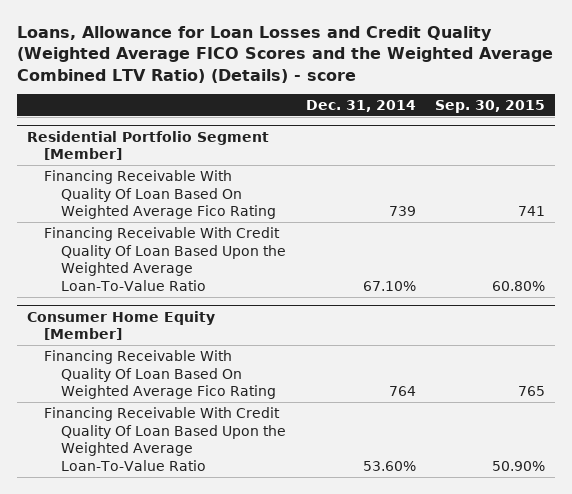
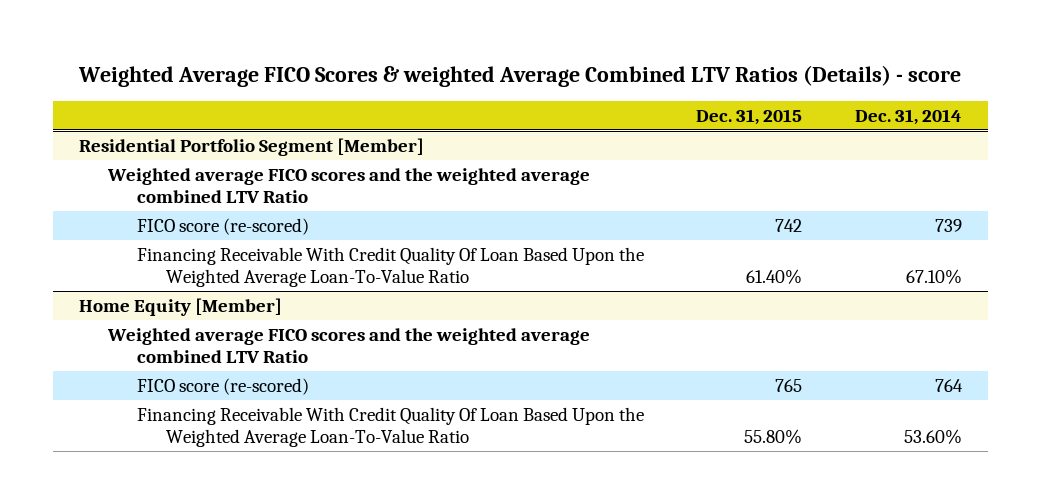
[16,26,553,83] Loans, Allowance for Loan Losses and Credit Quality (Weighted Average FICO Scores and the Weighted Average Combined LTV Ratio) (Details) - score -> [78,65,962,88] Weighted Average FICO Scores & weighted Average Combined LTV Ratios (Details) - score
[435,100,546,114] Sep. 30, 2015 -> none
none -> [696,109,803,126] Dec. 31, 2015
none -> [106,167,590,204] Weighted average FICO scores and the weighted average combined LTV Ratio
[43,169,276,220] Financing Receivable With Quality Of Loan Based On Weighted Average Fico Rating -> [136,217,309,235] FICO score (re-scored)
[26,310,215,341] Consumer Home Equity [Member] -> [78,297,282,316] Home Equity [Member]
none -> [106,327,590,364] Weighted average FICO scores and the weighted average combined LTV Ratio
[43,349,276,400] Financing Receivable With Quality Of Loan Based On Weighted Average Fico Rating -> [136,377,309,395] FICO score (re-scored)

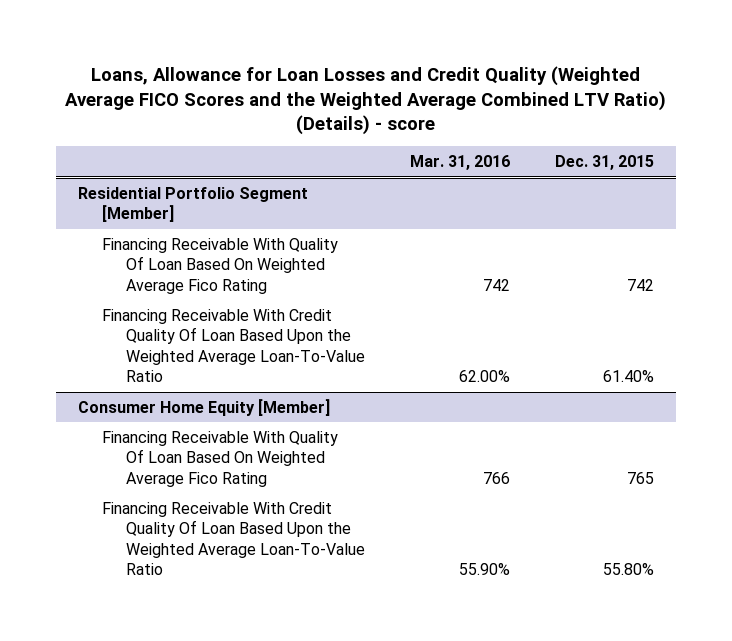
[78,65,962,88] Weighted Average FICO Scores & weighted Average Combined LTV Ratios (Details) - score -> [65,65,667,136] Loans, Allowance for Loan Losses and Credit Quality (Weighted Average FICO Scores and the Weighted Average Combined LTV Ratio) (Details) - score
[854,109,962,126] Dec. 31, 2014 -> none
none -> [409,155,510,171] Mar. 31, 2016
[106,167,590,204] Weighted average FICO scores and the weighted average combined LTV Ratio -> none
[136,217,309,235] FICO score (re-scored) -> [102,237,339,294] Financing Receivable With Quality Of Loan Based On Weighted Average Fico Rating
[106,327,590,364] Weighted average FICO scores and the weighted average combined LTV Ratio -> none
[78,297,282,316] Home Equity [Member] -> [78,398,331,416] Consumer Home Equity [Member]
[136,377,309,395] FICO score (re-scored) -> [102,430,339,487] Financing Receivable With Quality Of Loan Based On Weighted Average Fico Rating

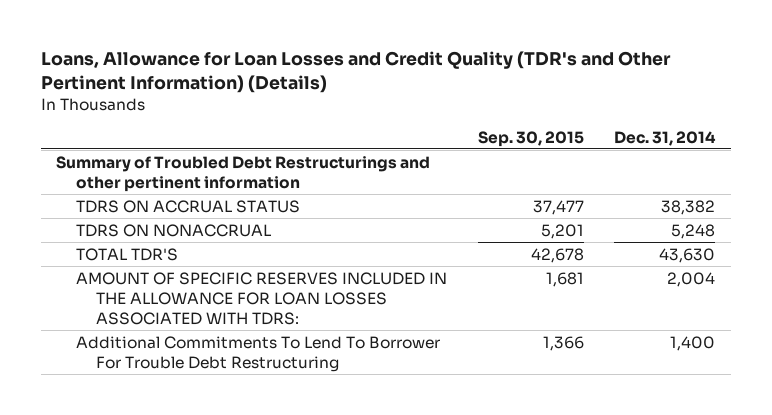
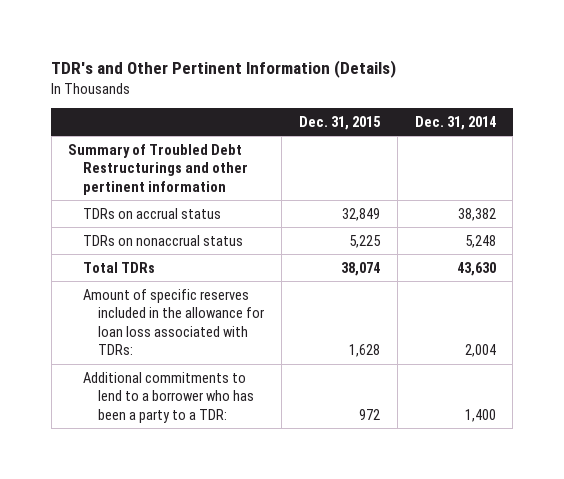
[40,50,671,93] Loans, Allowance for Loan Losses and Credit Quality (TDR's and Other Pertinent Information) (Details) -> [51,59,397,78] TDR's and Other Pertinent Information (Details)
[477,130,584,147] Sep. 30, 2015 -> none
none -> [298,116,381,131] Dec. 31, 2015
[76,199,301,213] TDRS ON ACCRUAL STATUS -> [83,207,222,219] TDRs on accrual status
[76,223,273,237] TDRS ON NONACCRUAL -> [83,234,244,246] TDRs on nonaccrual status
[76,247,179,261] TOTAL TDR'S -> [83,261,156,273] Total TDRs
[76,271,448,325] AMOUNT OF SPECIFIC RESERVES INCLUDED IN THE ALLOWANCE FOR LOAN LOSSES ASSOCIATED WITH TDRS: -> [83,288,265,356] Amount of specific reserves included in the allowance for loan loss associated with TDRs:
[76,335,441,372] Additional Commitments To Lend To Borrower For Trouble Debt Restructuring -> [83,371,255,423] Additional commitments to lend to a borrower who has been a party to a TDR:

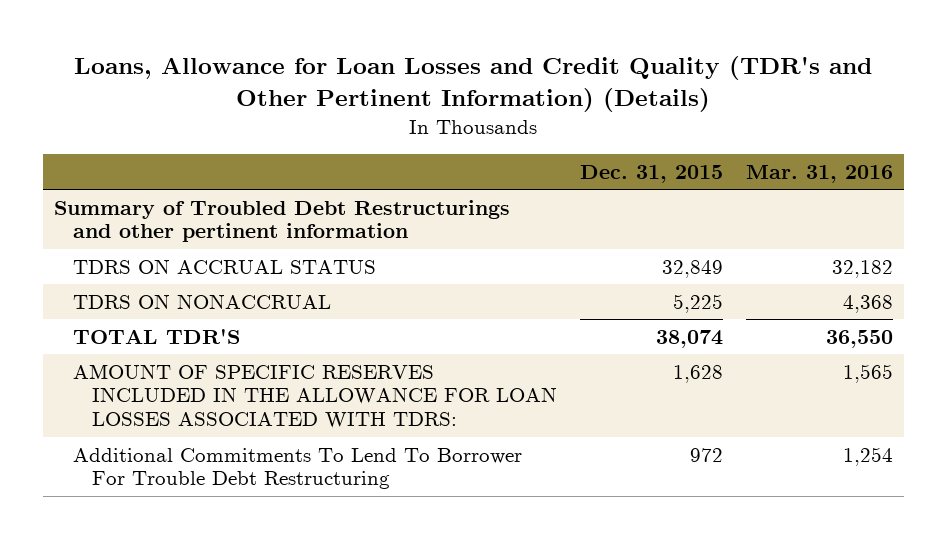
[51,59,397,78] TDR's and Other Pertinent Information (Details) -> [74,56,873,113] Loans, Allowance for Loan Losses and Credit Quality (TDR's and Other Pertinent Information) (Details)
[414,116,496,131] Dec. 31, 2014 -> none
none -> [745,164,893,183] Mar. 31, 2016
[83,207,222,219] TDRs on accrual status -> [72,258,376,274] TDRS ON ACCRUAL STATUS
[83,234,244,246] TDRs on nonaccrual status -> [72,293,331,309] TDRS ON NONACCRUAL
[83,261,156,273] Total TDRs -> [72,328,240,344] TOTAL TDR'S
[83,288,265,356] Amount of specific reserves included in the allowance for loan loss associated with TDRs: -> [72,363,557,429] AMOUNT OF SPECIFIC RESERVES INCLUDED IN THE ALLOWANCE FOR LOAN LOSSES ASSOCIATED WITH TDRS:
[83,371,255,423] Additional commitments to lend to a borrower who has been a party to a TDR: -> [72,447,522,490] Additional Commitments To Lend To Borrower For Trouble Debt Restructuring

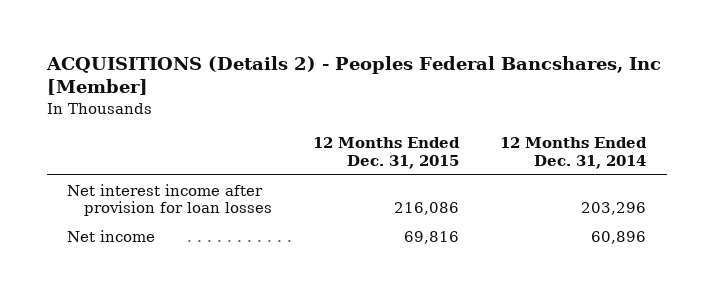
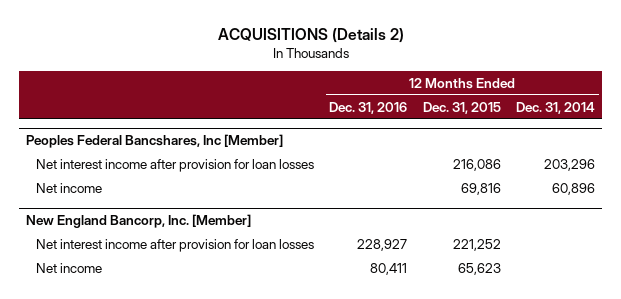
[45,56,661,96] ACQUISITIONS (Details 2) - Peoples Federal Bancshares, Inc [Member] -> [217,27,404,43] ACQUISITIONS (Details 2)
none -> [329,101,408,114] Dec. 31, 2016
none -> [26,134,284,149] Peoples Federal Bancshares, Inc [Member]
none -> [26,214,252,229] New England Bancorp, Inc. [Member]
none -> [36,238,315,252] Net interest income after provision for loan losses
none -> [36,262,103,273] Net income

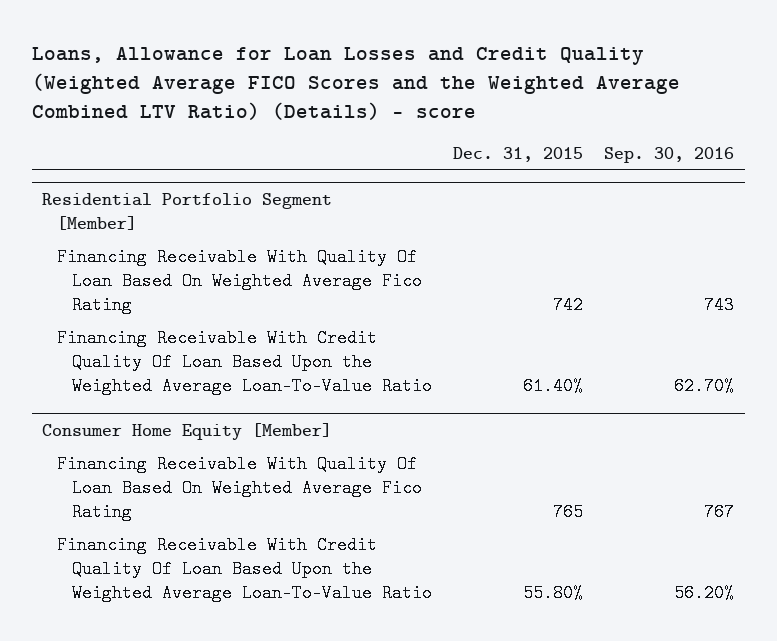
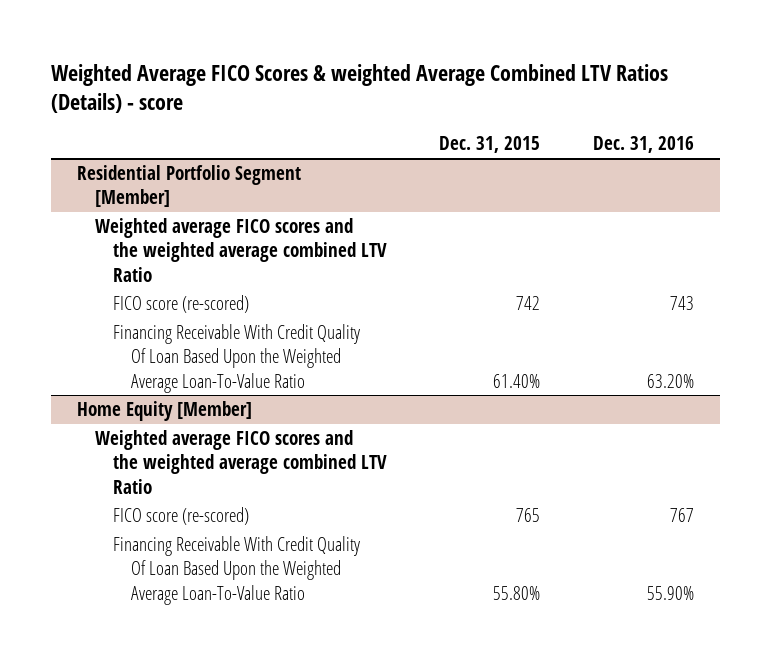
[31,47,680,121] Loans, Allowance for Loan Losses and Credit Quality (Weighted Average FICO Scores and the Weighted Average Combined LTV Ratio) (Details) - score -> [51,63,669,114] Weighted Average FICO Scores & weighted Average Combined LTV Ratios (Details) - score
[604,146,735,163] Sep. 30, 2016 -> none
none -> [593,136,695,154] Dec. 31, 2016
none -> [95,218,387,282] Weighted average FICO scores and the weighted average combined LTV Ratio
[56,247,422,314] Financing Receivable With Quality Of Loan Based On Weighted Average Fico Rating -> [112,295,249,314] FICO score (re-scored)
[42,422,333,440] Consumer Home Equity [Member] -> [77,401,253,422] Home Equity [Member]
none -> [95,430,387,494] Weighted average FICO scores and the weighted average combined LTV Ratio
[56,454,422,521] Financing Receivable With Quality Of Loan Based On Weighted Average Fico Rating -> [112,507,249,526] FICO score (re-scored)

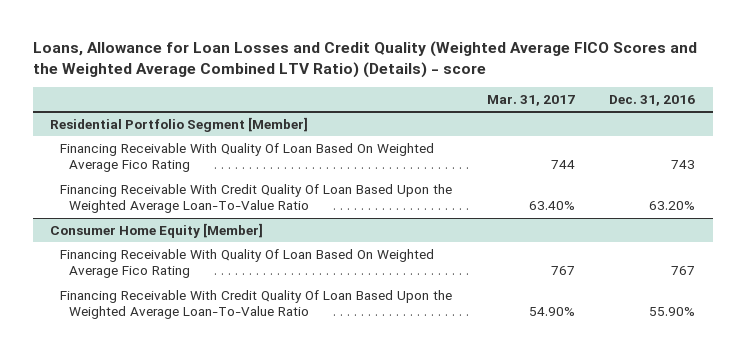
[51,63,669,114] Weighted Average FICO Scores & weighted Average Combined LTV Ratios (Details) - score -> [32,41,697,79] Loans, Allowance for Loan Losses and Credit Quality (Weighted Average FICO Scores and the Weighted Average Combined LTV Ratio) (Details) - score
[439,136,541,154] Dec. 31, 2015 -> none
none -> [486,94,575,106] Mar. 31, 2017
[95,218,387,282] Weighted average FICO scores and the weighted average combined LTV Ratio -> none
[112,295,249,314] FICO score (re-scored) -> [59,142,434,173] Financing Receivable With Quality Of Loan Based On Weighted Average Fico Rating
[95,430,387,494] Weighted average FICO scores and the weighted average combined LTV Ratio -> none
[77,401,253,422] Home Equity [Member] -> [50,222,264,238] Consumer Home Equity [Member]
[112,507,249,526] FICO score (re-scored) -> [59,248,434,279] Financing Receivable With Quality Of Loan Based On Weighted Average Fico Rating

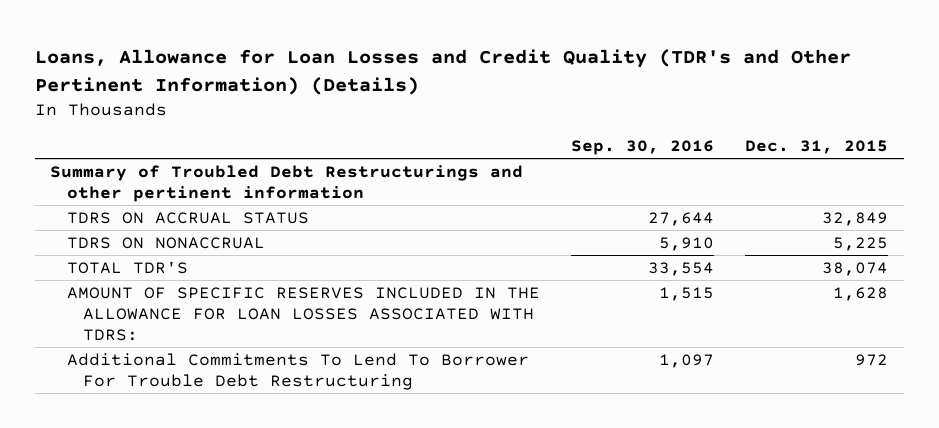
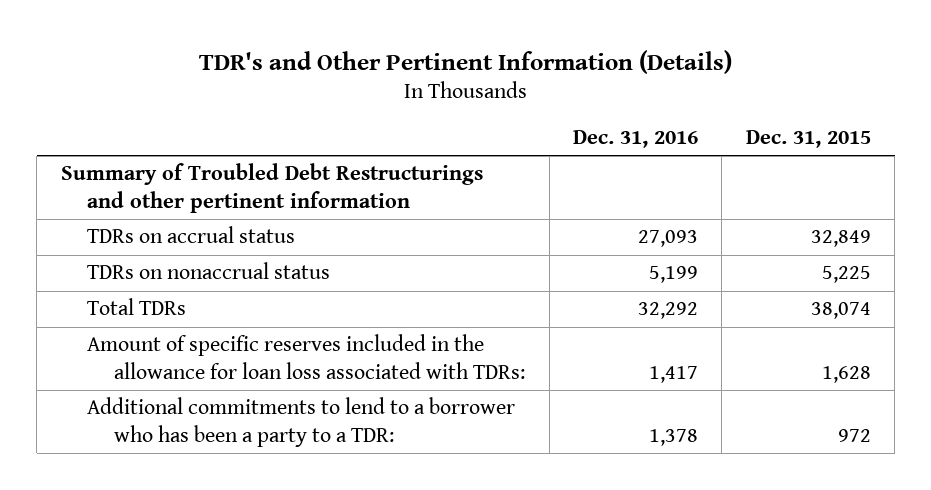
[34,48,851,95] Loans, Allowance for Loan Losses and Credit Quality (TDR's and Other Pertinent Information) (Details) -> [198,49,732,74] TDR's and Other Pertinent Information (Details)
[570,140,714,156] Sep. 30, 2016 -> none
none -> [572,130,698,149] Dec. 31, 2016
[66,211,309,224] TDRS ON ACCRUAL STATUS -> [87,226,296,244] TDRs on accrual status
[66,236,265,249] TDRS ON NONACCRUAL -> [87,262,331,280] TDRs on nonaccrual status
[66,260,188,274] TOTAL TDR'S -> [87,298,187,316] Total TDRs
[66,286,540,341] AMOUNT OF SPECIFIC RESERVES INCLUDED IN THE ALLOWANCE FOR LOAN LOSSES ASSOCIATED WITH TDRS: -> [87,334,526,379] Amount of specific reserves included in the allowance for loan loss associated with TDRs:
[66,352,529,390] Additional Commitments To Lend To Borrower For Trouble Debt Restructuring -> [87,397,516,447] Additional commitments to lend to a borrower who has been a party to a TDR:

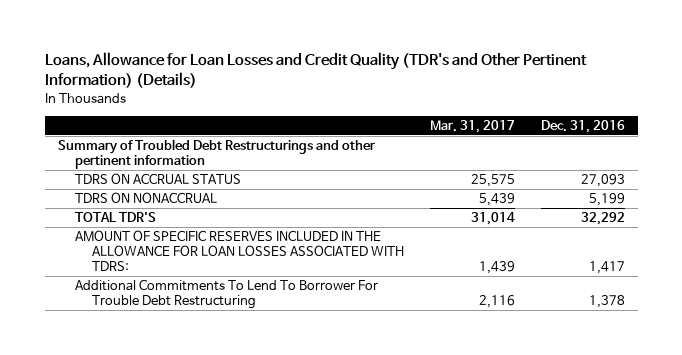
[198,49,732,74] TDR's and Other Pertinent Information (Details) -> [44,52,587,89] Loans, Allowance for Loan Losses and Credit Quality (TDR's and Other Pertinent Information) (Details)
[745,130,871,149] Dec. 31, 2015 -> none
none -> [429,120,515,134] Mar. 31, 2017
[87,226,296,244] TDRs on accrual status -> [74,173,241,185] TDRS ON ACCRUAL STATUS
[87,262,331,280] TDRs on nonaccrual status -> [74,192,217,204] TDRS ON NONACCRUAL
[87,298,187,316] Total TDRs -> [74,212,156,223] TOTAL TDR'S
[87,334,526,379] Amount of specific reserves included in the allowance for loan loss associated with TDRs: -> [74,230,405,272] AMOUNT OF SPECIFIC RESERVES INCLUDED IN THE ALLOWANCE FOR LOAN LOSSES ASSOCIATED WITH TDRS:
[87,397,516,447] Additional commitments to lend to a borrower who has been a party to a TDR: -> [74,279,378,310] Additional Commitments To Lend To Borrower For Trouble Debt Restructuring

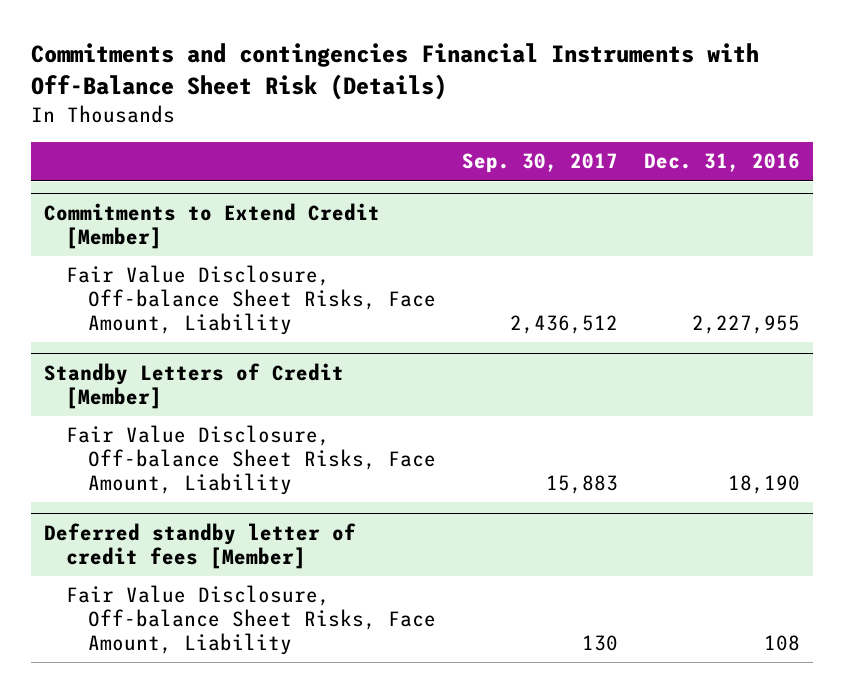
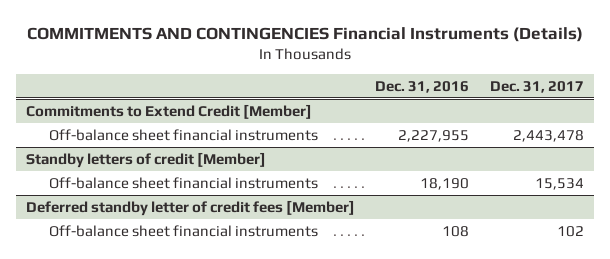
[30,43,759,101] Commitments and contingencies Financial Instruments with Off-Balance Sheet Risk (Details) -> [26,26,583,42] COMMITMENTS AND CONTINGENCIES Financial Instruments (Details)
[461,153,618,174] Sep. 30, 2017 -> none
none -> [489,80,584,93] Dec. 31, 2017
[65,265,436,335] Fair Value Disclosure, Off-balance Sheet Risks, Face Amount, Liability -> [48,128,318,141] Off-balance sheet financial instruments
[43,363,344,409] Standby Letters of Credit [Member] -> [25,151,266,168] Standby letters of credit [Member]
[65,425,436,495] Fair Value Disclosure, Off-balance Sheet Risks, Face Amount, Liability -> [48,176,318,189] Off-balance sheet financial instruments
[65,585,436,655] Fair Value Disclosure, Off-balance Sheet Risks, Face Amount, Liability -> [48,224,318,237] Off-balance sheet financial instruments

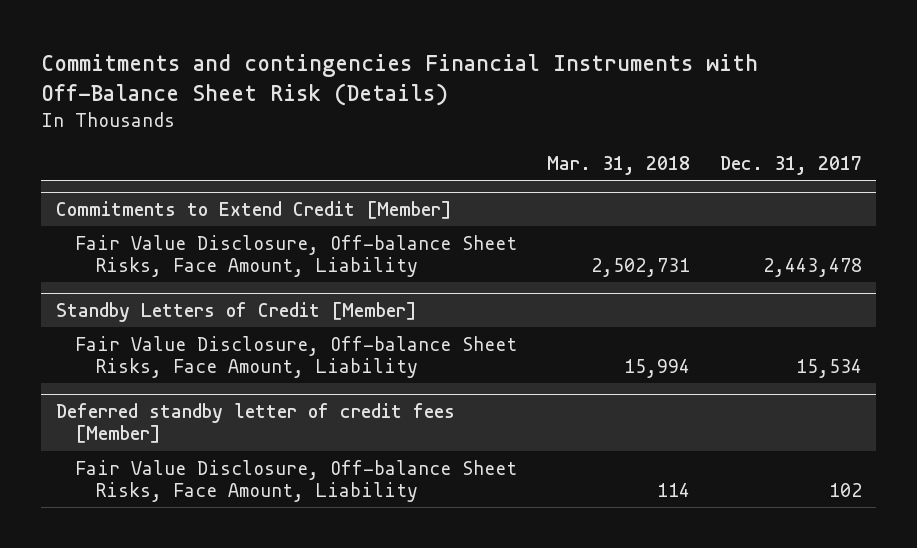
[26,26,583,42] COMMITMENTS AND CONTINGENCIES Financial Instruments (Details) -> [41,54,759,107] Commitments and contingencies Financial Instruments with Off-Balance Sheet Risk (Details)
[375,80,470,93] Dec. 31, 2016 -> none
none -> [546,156,690,176] Mar. 31, 2018
[48,128,318,141] Off-balance sheet financial instruments -> [75,234,518,278] Fair Value Disclosure, Off-balance Sheet Risks, Face Amount, Liability
[25,151,266,168] Standby letters of credit [Member] -> [55,301,417,322] Standby Letters of Credit [Member]
[48,176,318,189] Off-balance sheet financial instruments -> [75,335,518,379] Fair Value Disclosure, Off-balance Sheet Risks, Face Amount, Liability
[48,224,318,237] Off-balance sheet financial instruments -> [75,459,518,503] Fair Value Disclosure, Off-balance Sheet Risks, Face Amount, Liability

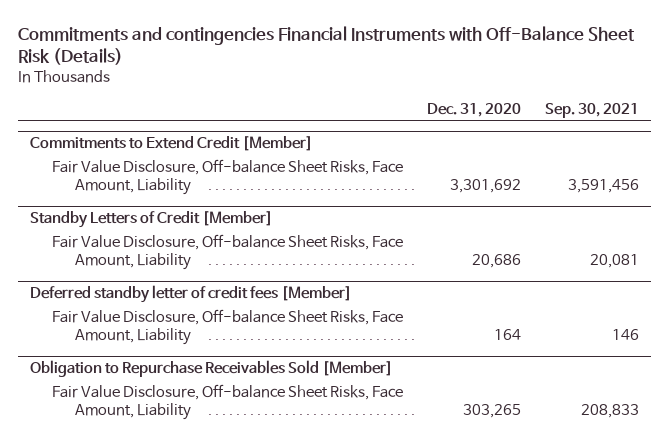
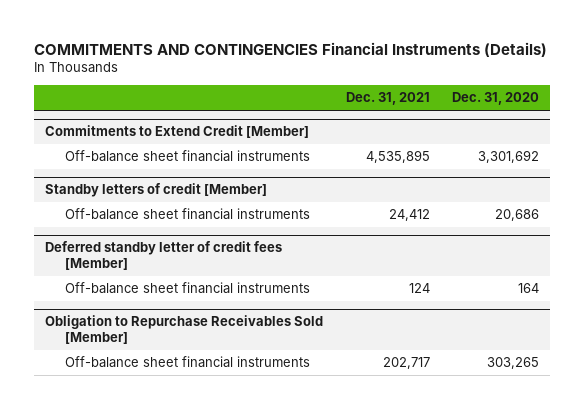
[17,25,635,66] Commitments and contingencies Financial Instruments with Off-Balance Sheet Risk (Details) -> [34,41,548,57] COMMITMENTS AND CONTINGENCIES Financial Instruments (Details)
[545,102,640,118] Sep. 30, 2021 -> none
none -> [345,92,430,106] Dec. 31, 2021
[52,159,404,196] Fair Value Disclosure, Off-balance Sheet Risks, Face Amount, Liability -> [65,150,311,163] Off-balance sheet financial instruments
[29,211,273,229] Standby Letters of Credit [Member] -> [45,183,268,198] Standby letters of credit [Member]
[52,234,404,271] Fair Value Disclosure, Off-balance Sheet Risks, Face Amount, Liability -> [65,208,311,221] Off-balance sheet financial instruments
[52,309,404,346] Fair Value Disclosure, Off-balance Sheet Risks, Face Amount, Liability -> [65,282,311,295] Off-balance sheet financial instruments
[52,384,404,421] Fair Value Disclosure, Off-balance Sheet Risks, Face Amount, Liability -> [65,356,311,369] Off-balance sheet financial instruments

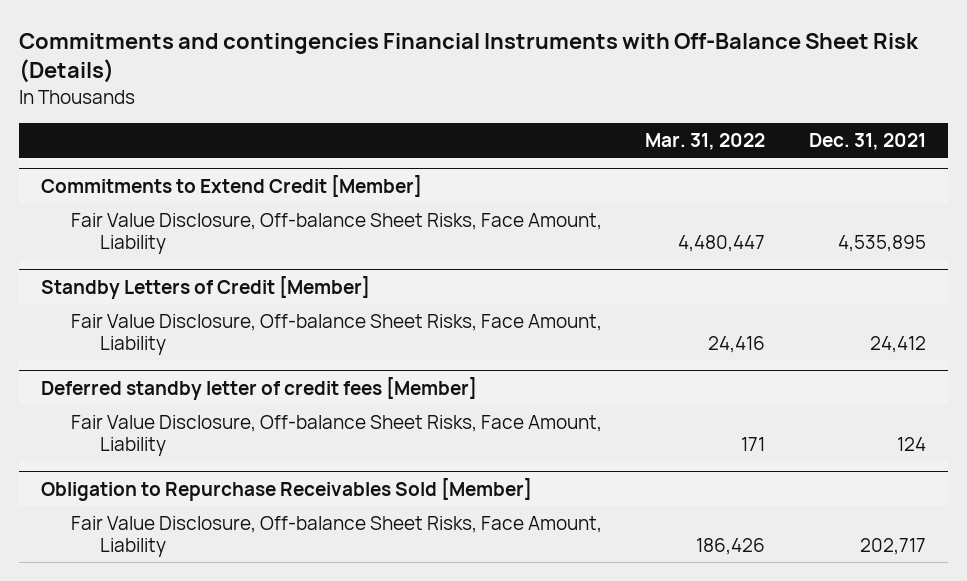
[34,41,548,57] COMMITMENTS AND CONTINGENCIES Financial Instruments (Details) -> [19,32,920,84] Commitments and contingencies Financial Instruments with Off-Balance Sheet Risk (Details)
[451,92,539,106] Dec. 31, 2020 -> none
none -> [645,133,766,151] Mar. 31, 2022
[65,150,311,163] Off-balance sheet financial instruments -> [70,213,602,255] Fair Value Disclosure, Off-balance Sheet Risks, Face Amount, Liability
[45,183,268,198] Standby letters of credit [Member] -> [41,276,371,300] Standby Letters of Credit [Member]
[65,208,311,221] Off-balance sheet financial instruments -> [70,314,602,356] Fair Value Disclosure, Off-balance Sheet Risks, Face Amount, Liability
[65,282,311,295] Off-balance sheet financial instruments -> [70,415,602,457] Fair Value Disclosure, Off-balance Sheet Risks, Face Amount, Liability
[65,356,311,369] Off-balance sheet financial instruments -> [70,516,602,558] Fair Value Disclosure, Off-balance Sheet Risks, Face Amount, Liability

